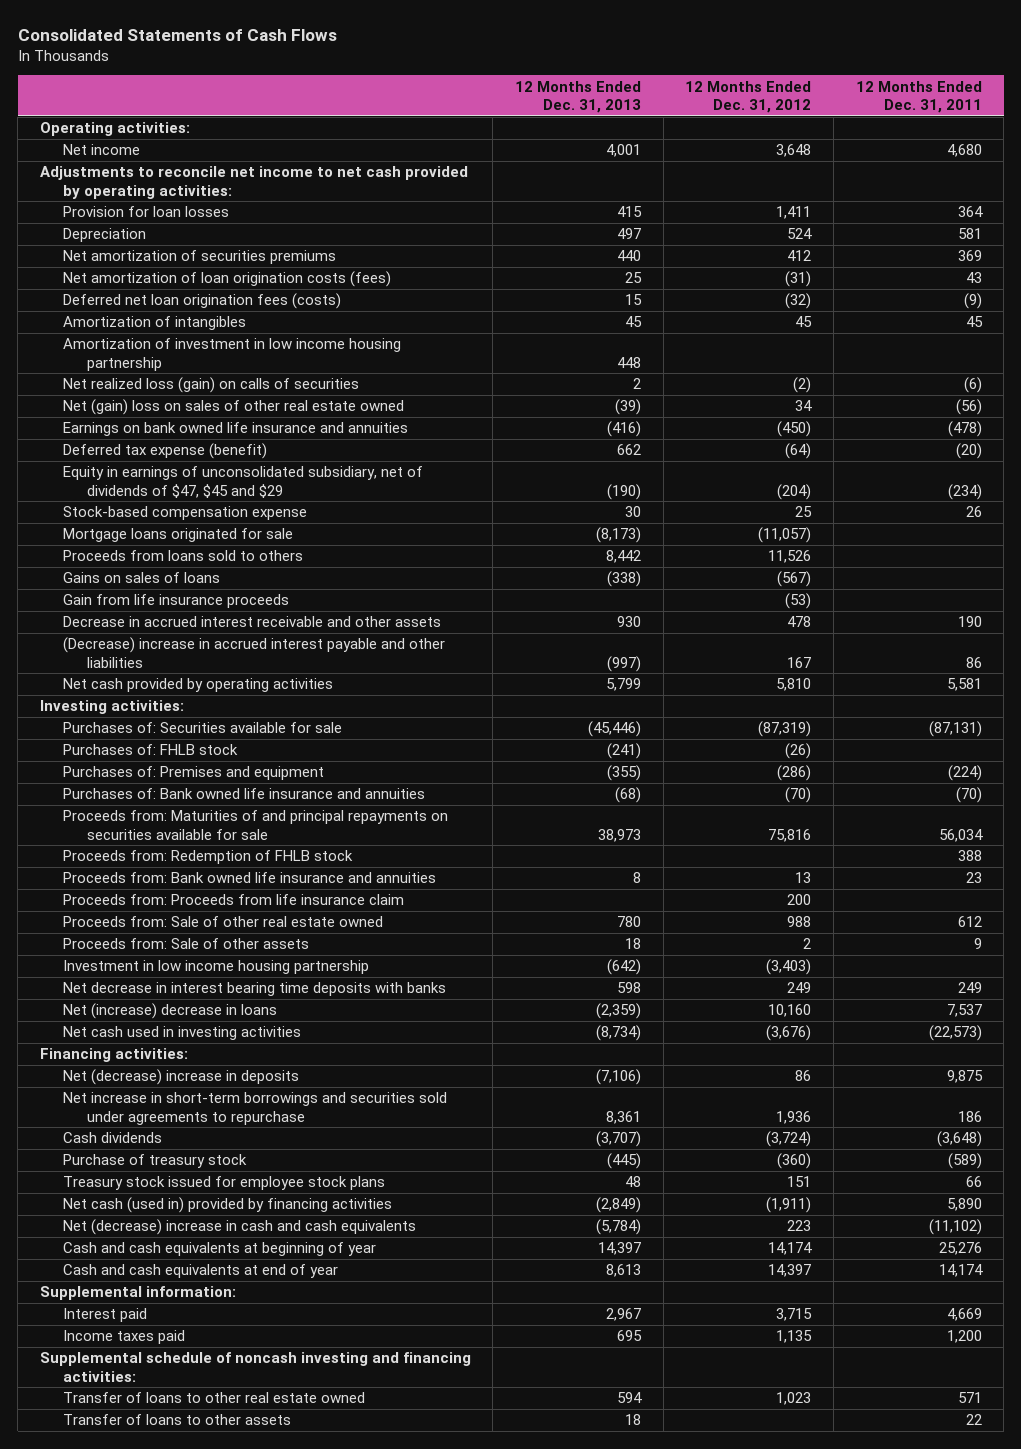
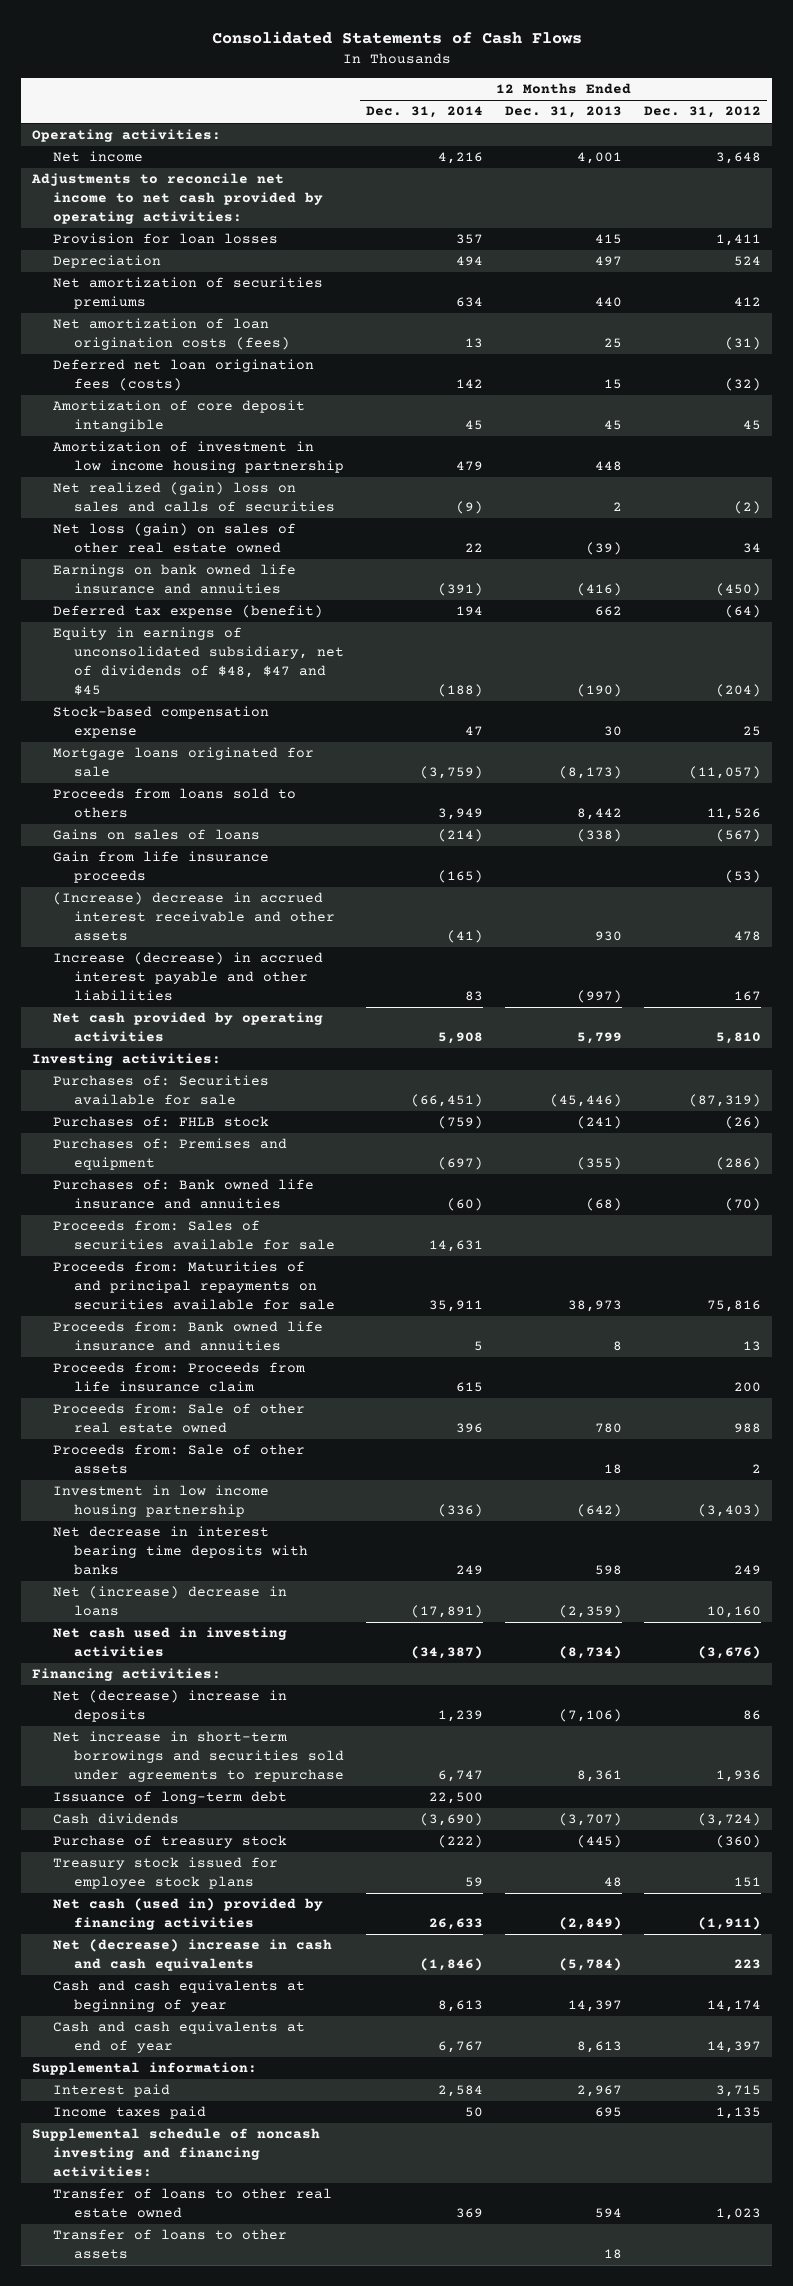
[855,80,982,113] 12 Months Ended Dec. 31, 2011 -> none
none -> [365,106,483,119] Dec. 31, 2014
[63,316,247,331] Amortization of intangibles -> [52,400,305,433] Amortization of core deposit intangible
[63,377,360,394] Net realized loss (gain) on calls of securities -> [52,482,335,513] Net realized (gain) loss on sales and calls of securities
[63,399,405,416] Net (gain) loss on sales of other real estate owned -> [52,523,296,554] Net loss (gain) on sales of other real estate owned
[63,466,424,498] Equity in earnings of unconsolidated subsidiary, net of dividends of $47, $45 and $29 -> [52,627,344,695] Equity in earnings of unconsolidated subsidiary, net of dividends of $48, $47 and $45
[63,616,442,628] Decrease in accrued interest receivable and other assets -> [52,892,335,941] (Increase) decrease in accrued interest receivable and other assets
[63,637,446,668] (Decrease) increase in accrued interest payable and other liabilities -> [52,952,323,1001] Increase (decrease) in accrued interest payable and other liabilities
none -> [52,1220,335,1251] Proceeds from: Sales of securities available for sale
[63,850,354,865] Proceeds from: Redemption of FHLB stock -> none
none -> [52,1791,287,1805] Issuance of long-term debt

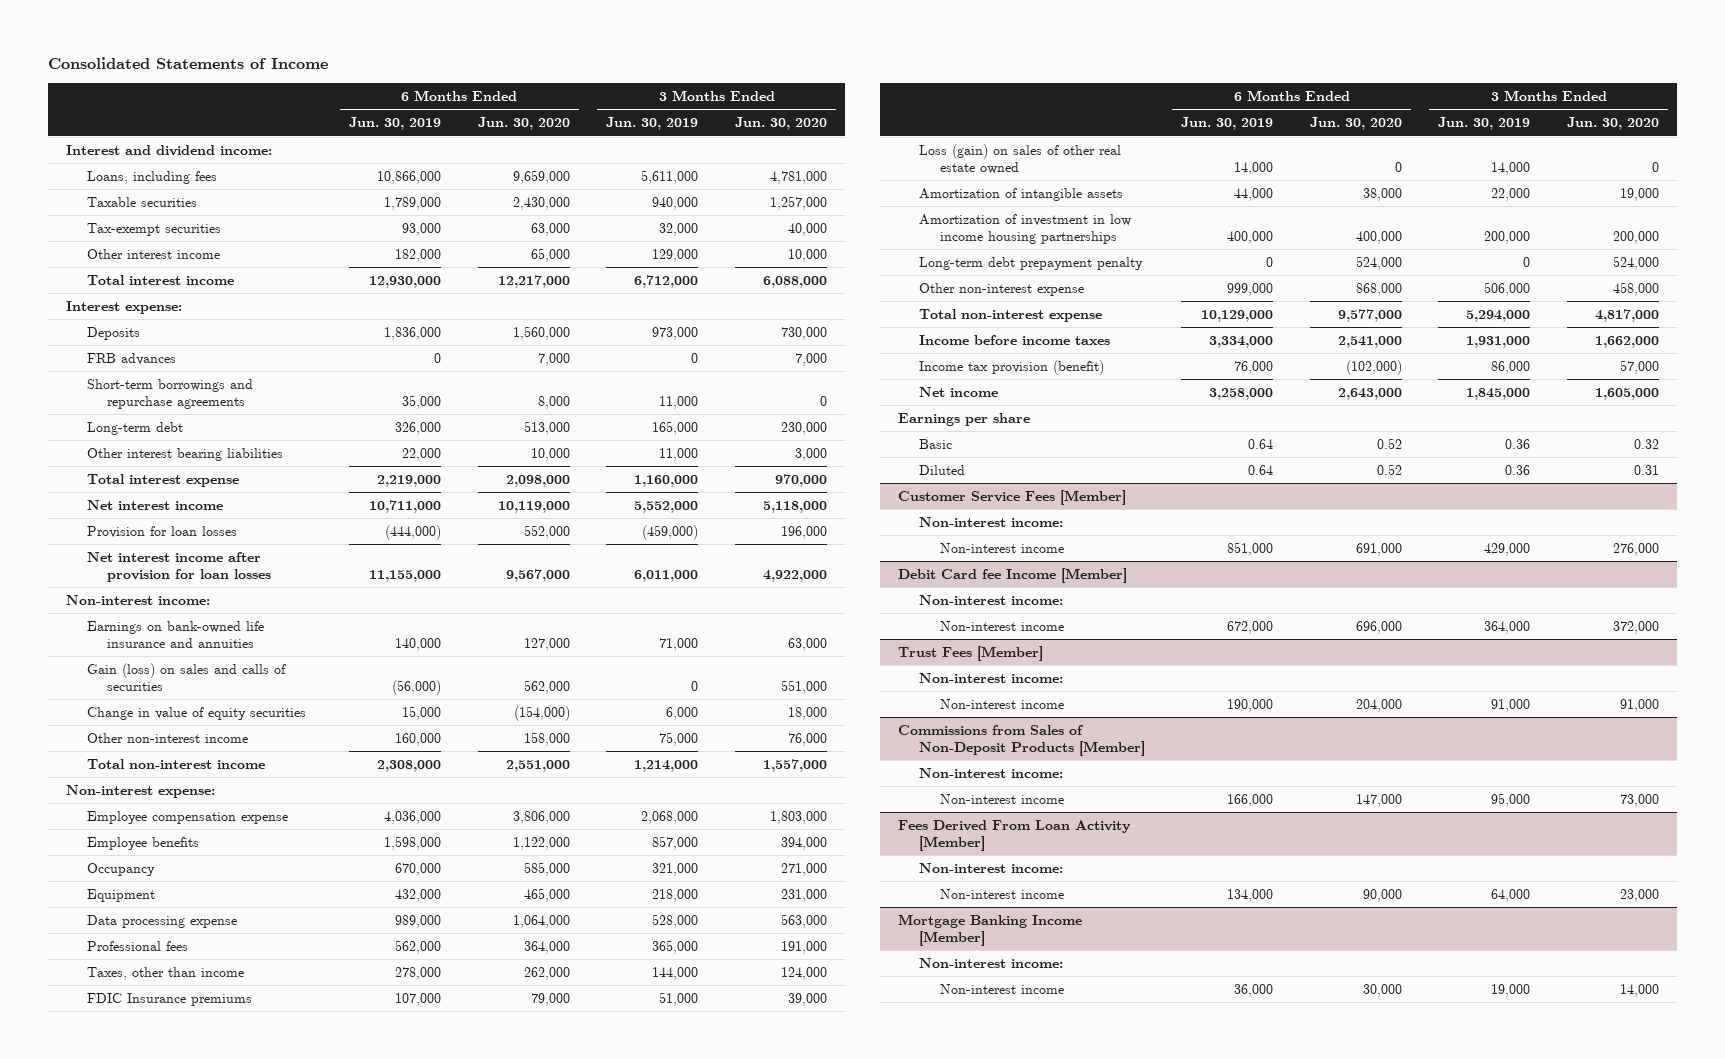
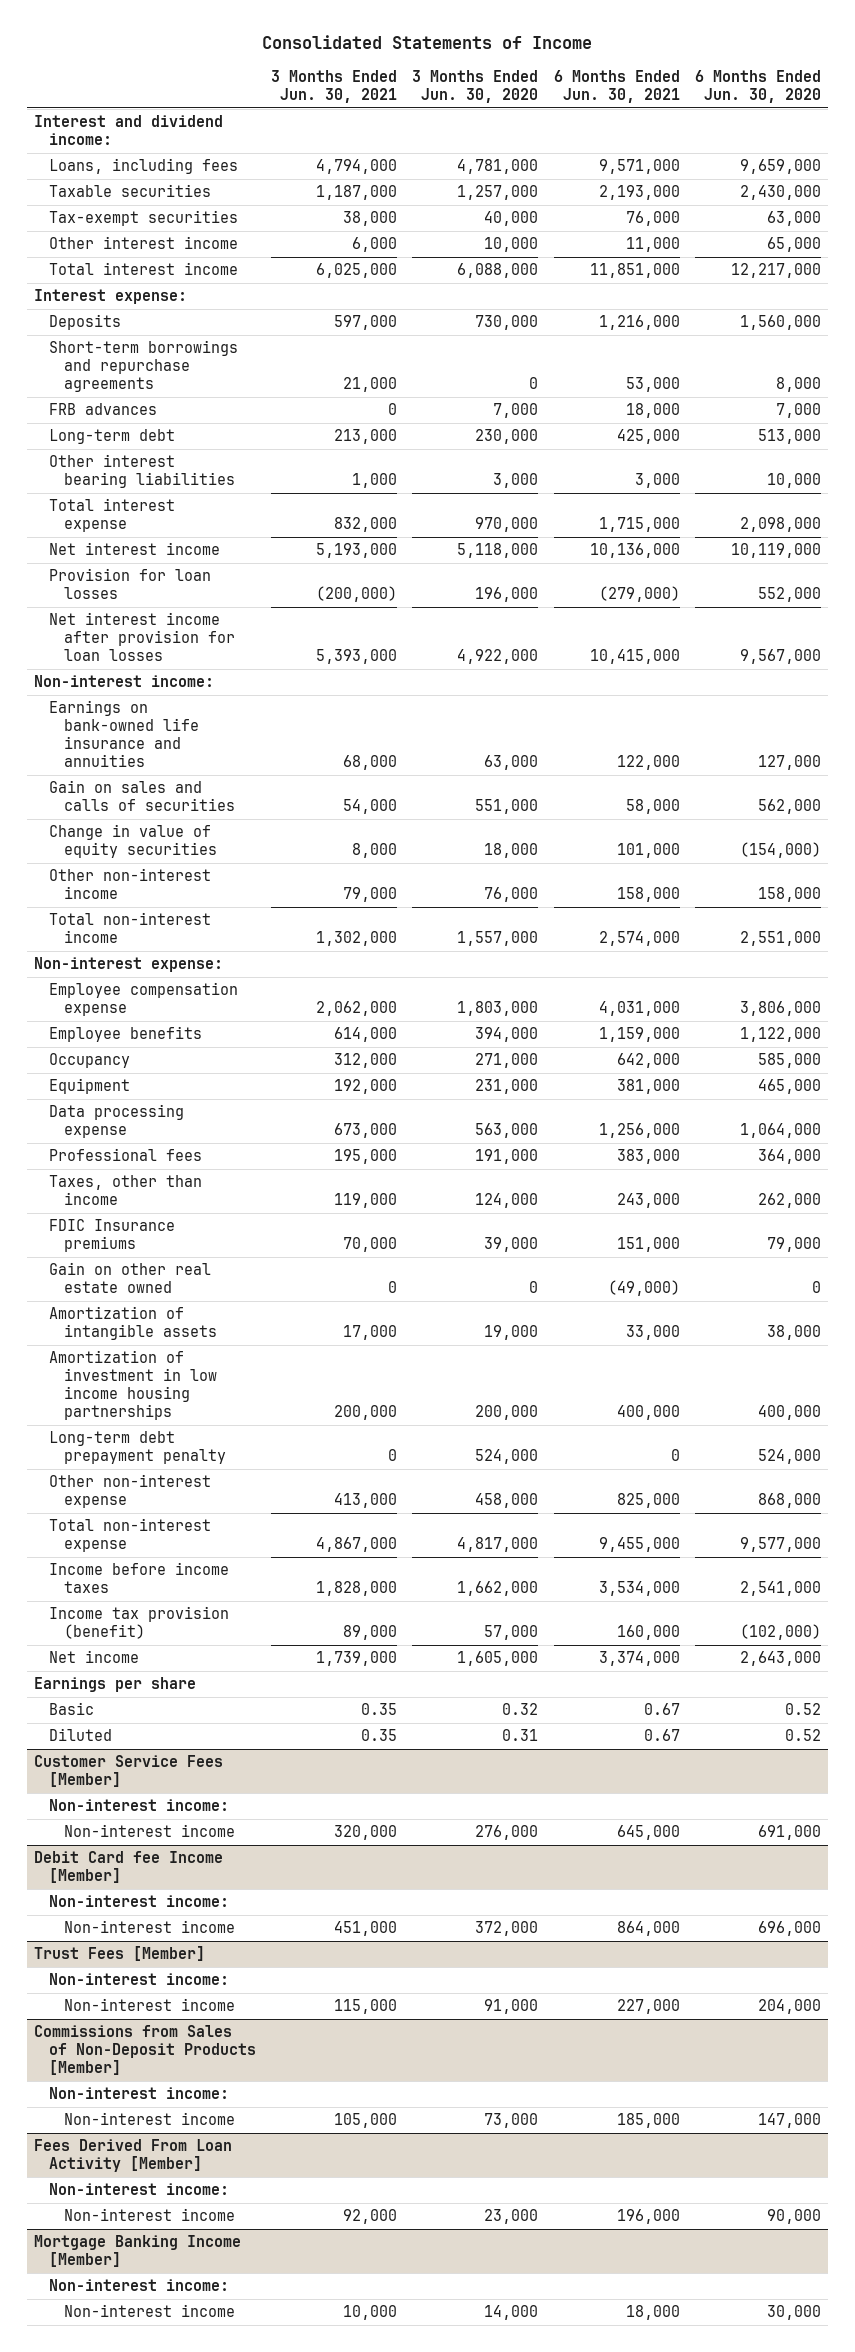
[349,117,442,131] Jun. 30, 2019 -> none
[606,117,699,131] Jun. 30, 2019 -> none
none -> [271,69,398,103] 3 Months Ended Jun. 30, 2021
none -> [553,69,680,103] 6 Months Ended Jun. 30, 2021
[86,353,176,366] FRB advances -> [49,403,158,416] FRB advances
[86,663,286,691] Gain (loss) on sales and calls of securities -> [49,780,236,812] Gain on sales and calls of securities
[918,144,1121,174] Loss (gain) on sales of other real estate owned -> [49,1262,212,1294] Gain on other real estate owned

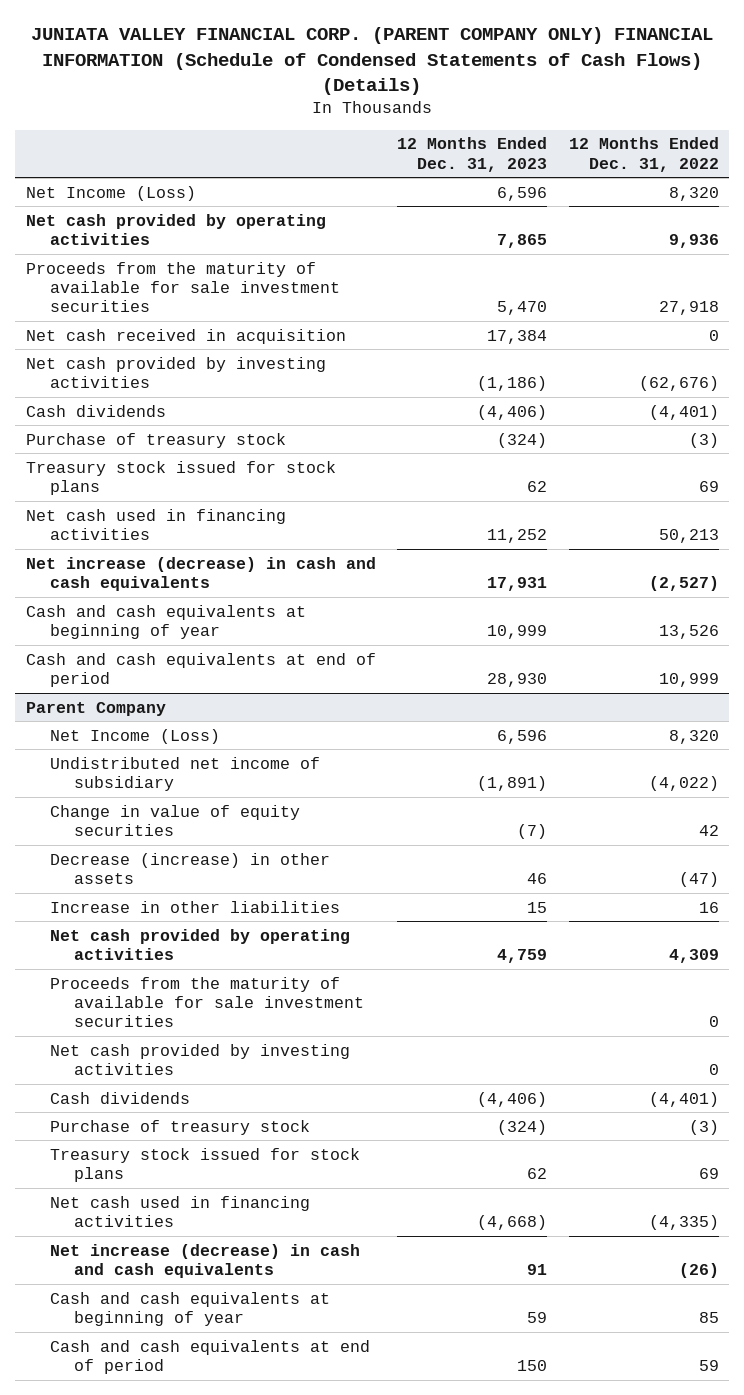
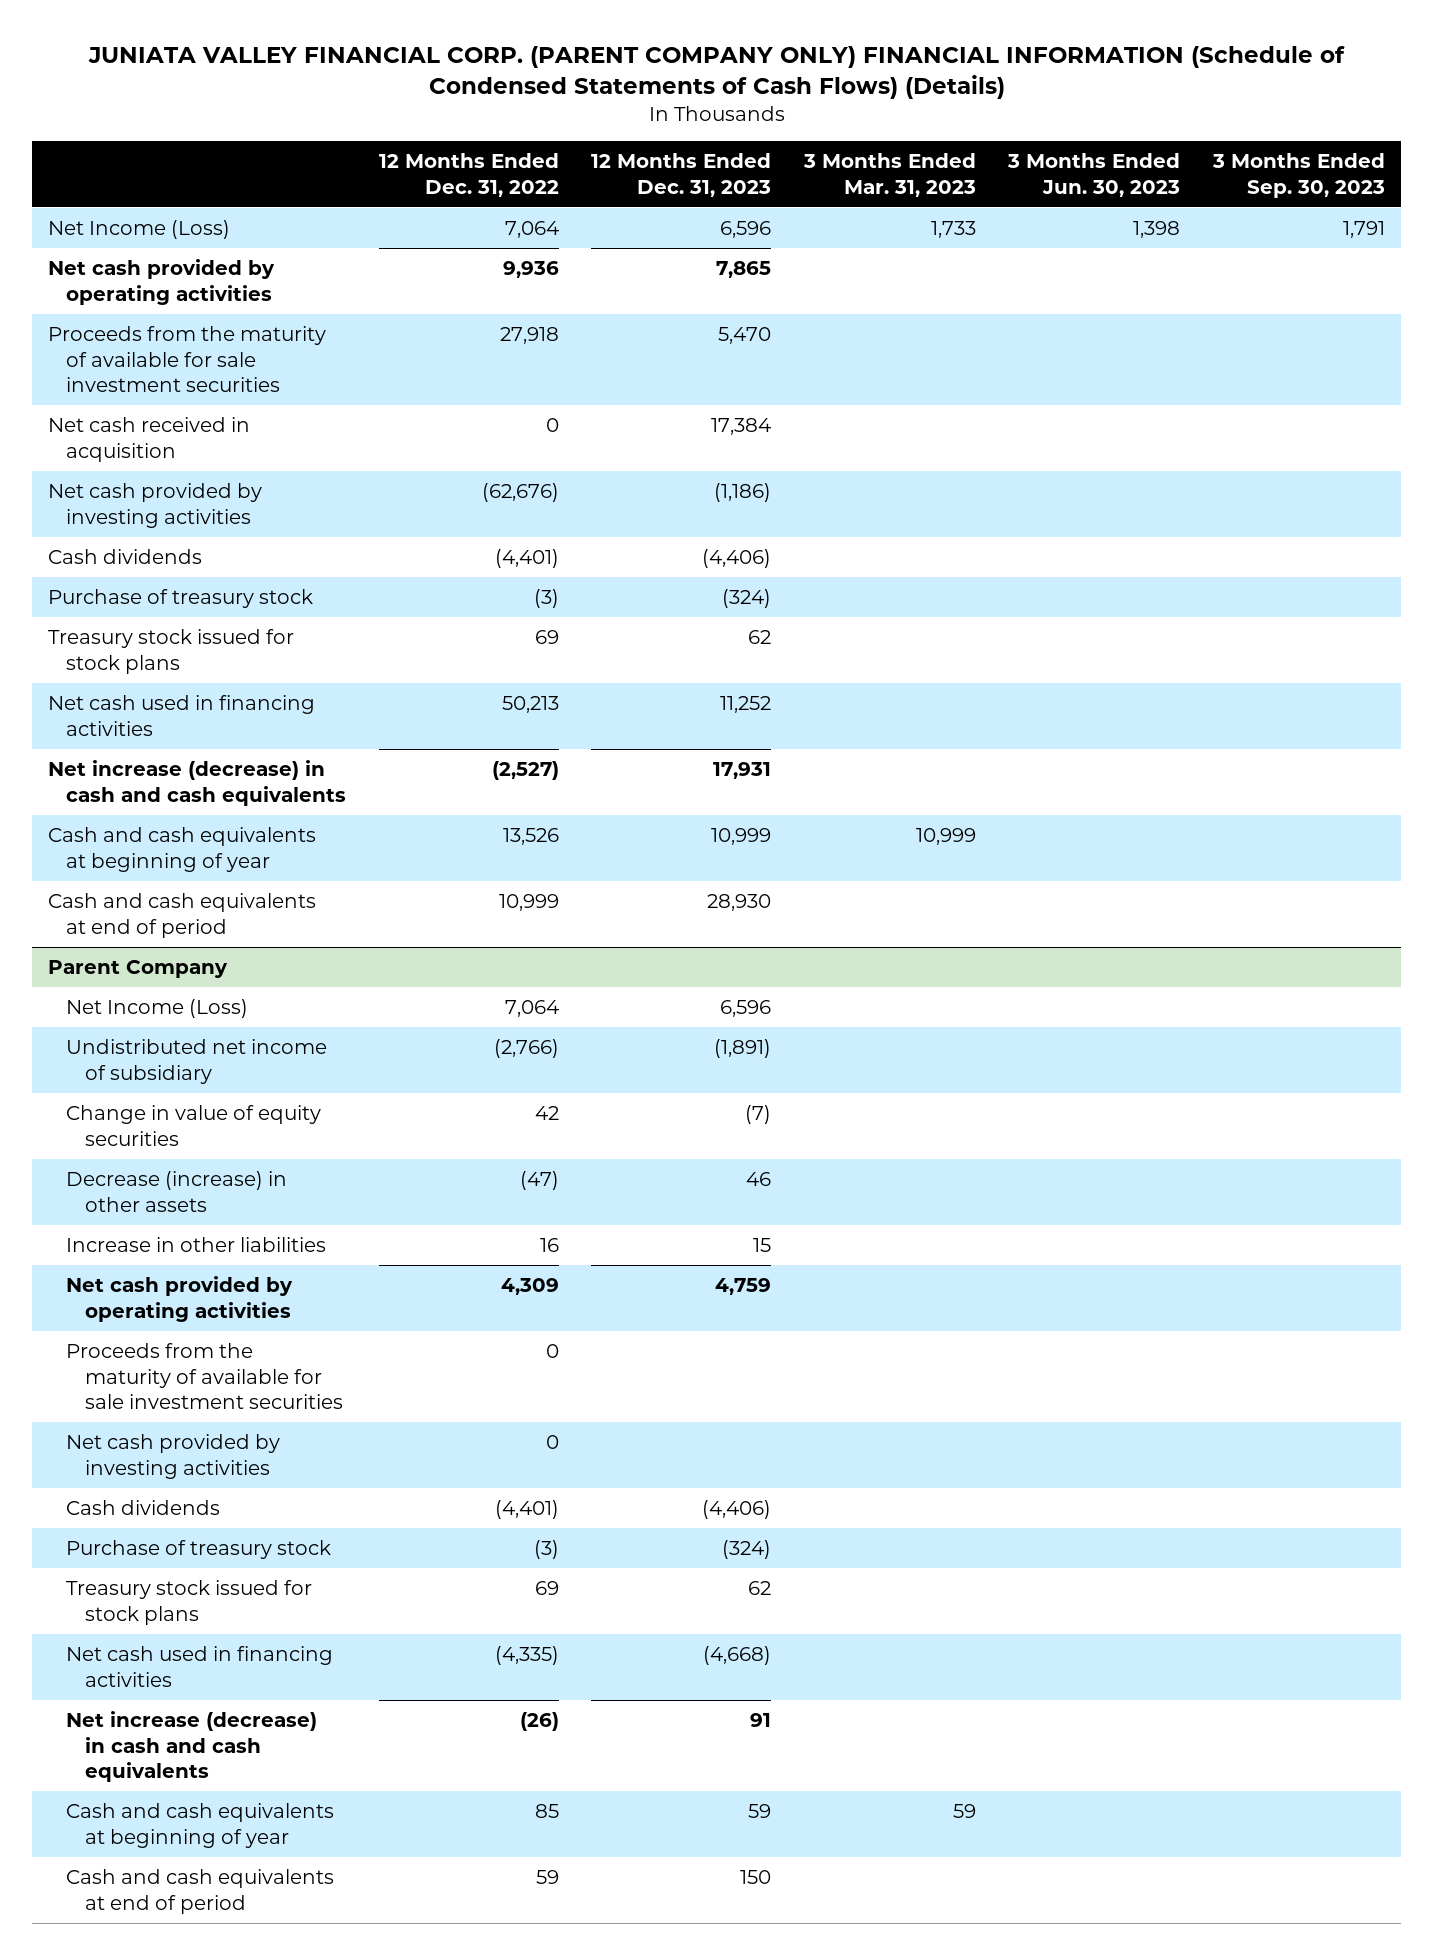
none -> [802,152,976,197] 3 Months Ended Mar. 31, 2023
none -> [1007,152,1181,197] 3 Months Ended Jun. 30, 2023
none -> [1211,152,1385,198] 3 Months Ended Sep. 30, 2023
[668,186,719,201] 8,320 -> [504,220,559,238] 7,064
[668,729,719,744] 8,320 -> [504,999,559,1017] 7,064
[648,775,719,791] (4,022) -> [493,1038,559,1058] (2,766)

